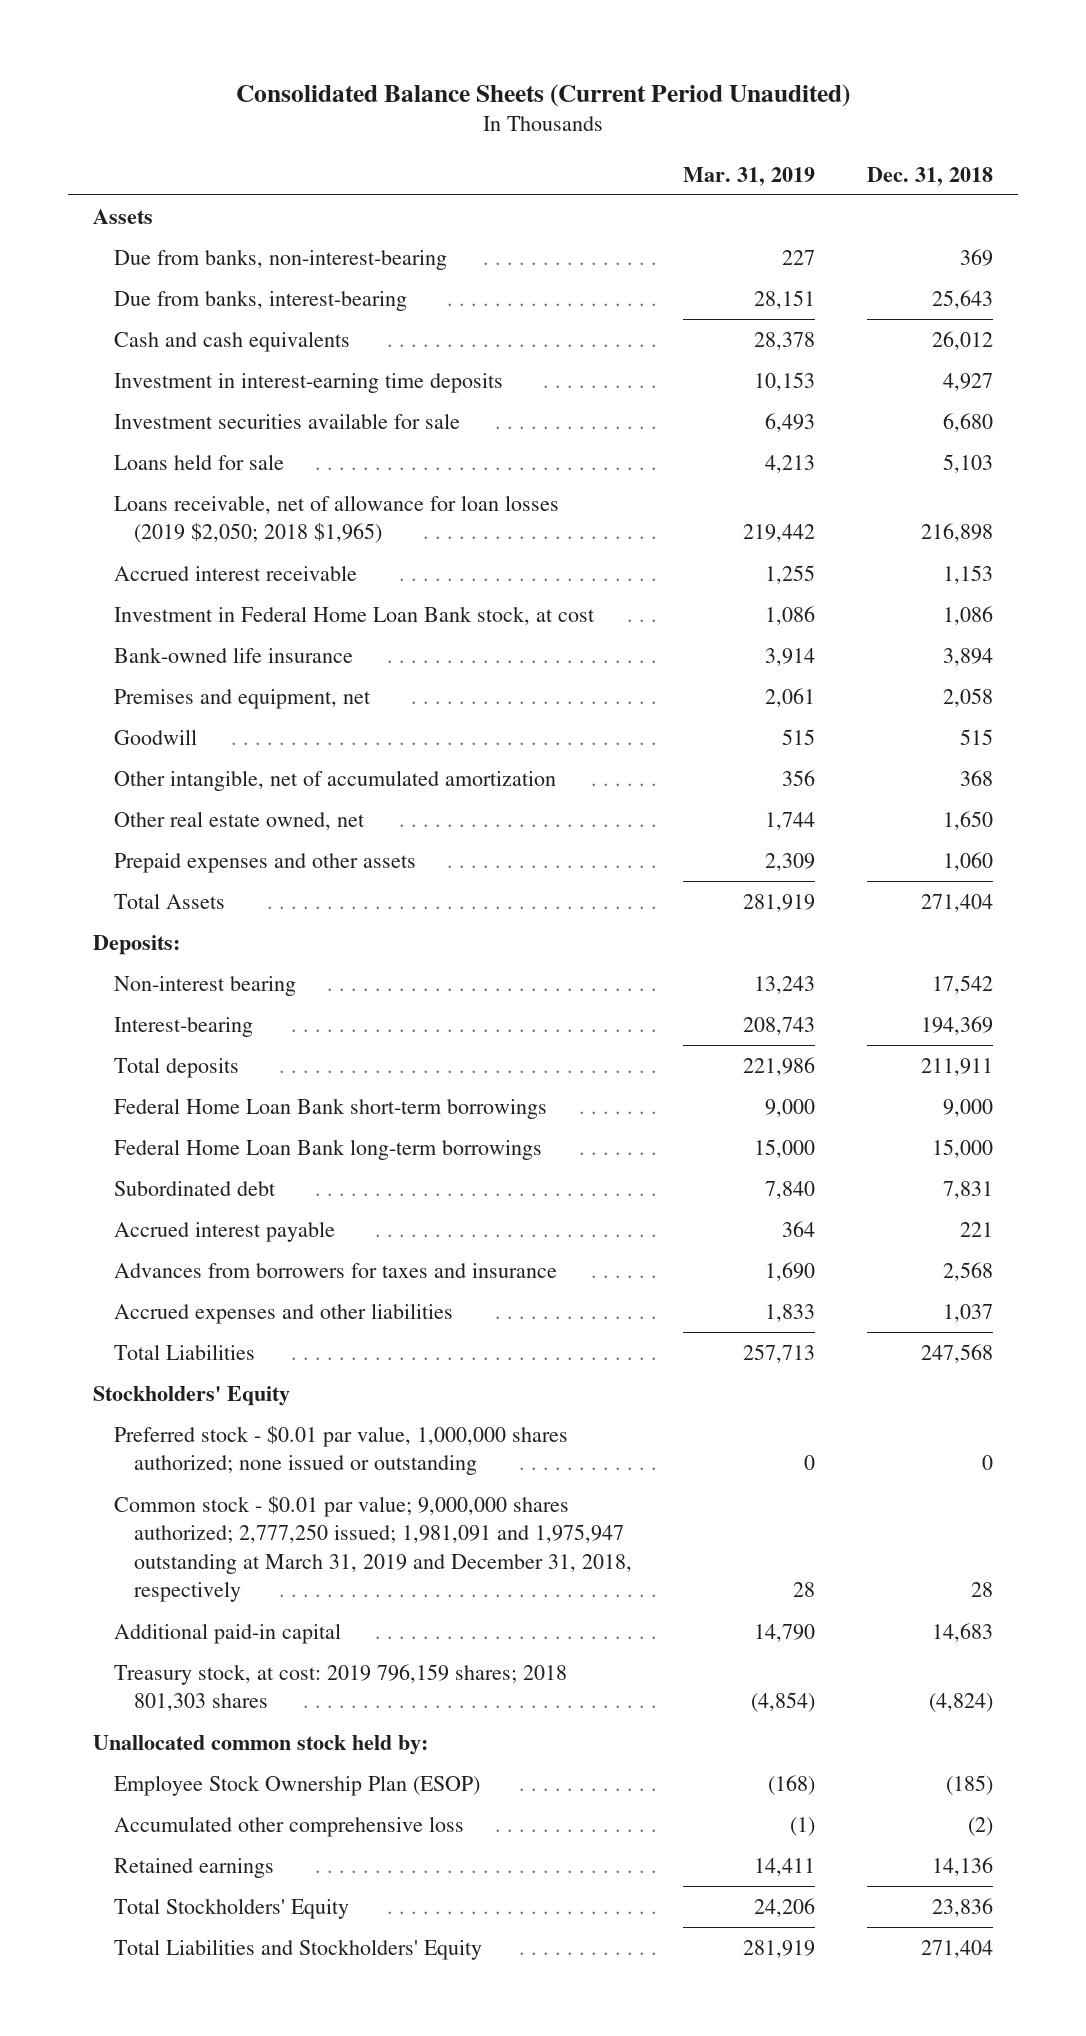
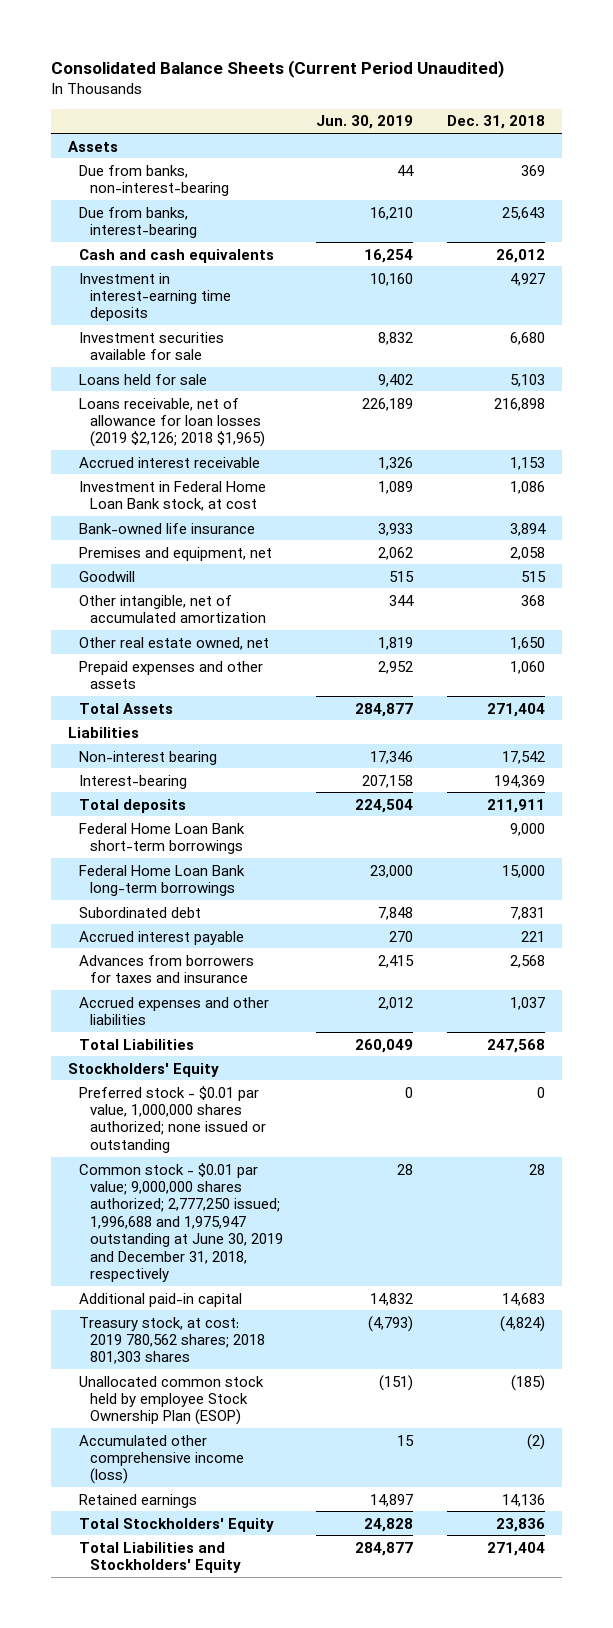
[683,166,816,186] Mar. 31, 2019 -> none
none -> [316,115,414,130] Jun. 30, 2019
[113,494,559,544] Loans receivable, net of allowance for loan losses (2019 $2,050; 2018 $1,965) -> [78,397,265,448] Loans receivable, net of allowance for loan losses (2019 $2,126; 2018 $1,965)
[93,934,181,955] Deposits: -> none
none -> [67,726,139,738] Liabilities
[113,1495,632,1603] Common stock - $0.01 par value; 9,000,000 shares authorized; 2,777,250 issued; 1,981,091 and 1,975,947 outstanding at March 31, 2019 and December 31, 2018, respectively -> [78,1162,283,1283] Common stock - $0.01 par value; 9,000,000 shares authorized; 2,777,250 issued; 1,996,688 and 1,975,947 outstanding at June 30, 2019 and December 31, 2018, respectively
[93,1734,429,1755] Unallocated common stock held by: -> none
[113,1663,567,1712] Treasury stock, at cost: 2019 796,159 shares; 2018 801,303 shares -> [78,1316,265,1365] Treasury stock, at cost: 2019 780,562 shares; 2018 801,303 shares
[113,1774,480,1796] Employee Stock Ownership Plan (ESOP) -> [78,1375,264,1426] Unallocated common stock held by employee Stock Ownership Plan (ESOP)
[113,1815,464,1837] Accumulated other comprehensive loss -> [78,1434,244,1485] Accumulated other comprehensive income (loss)

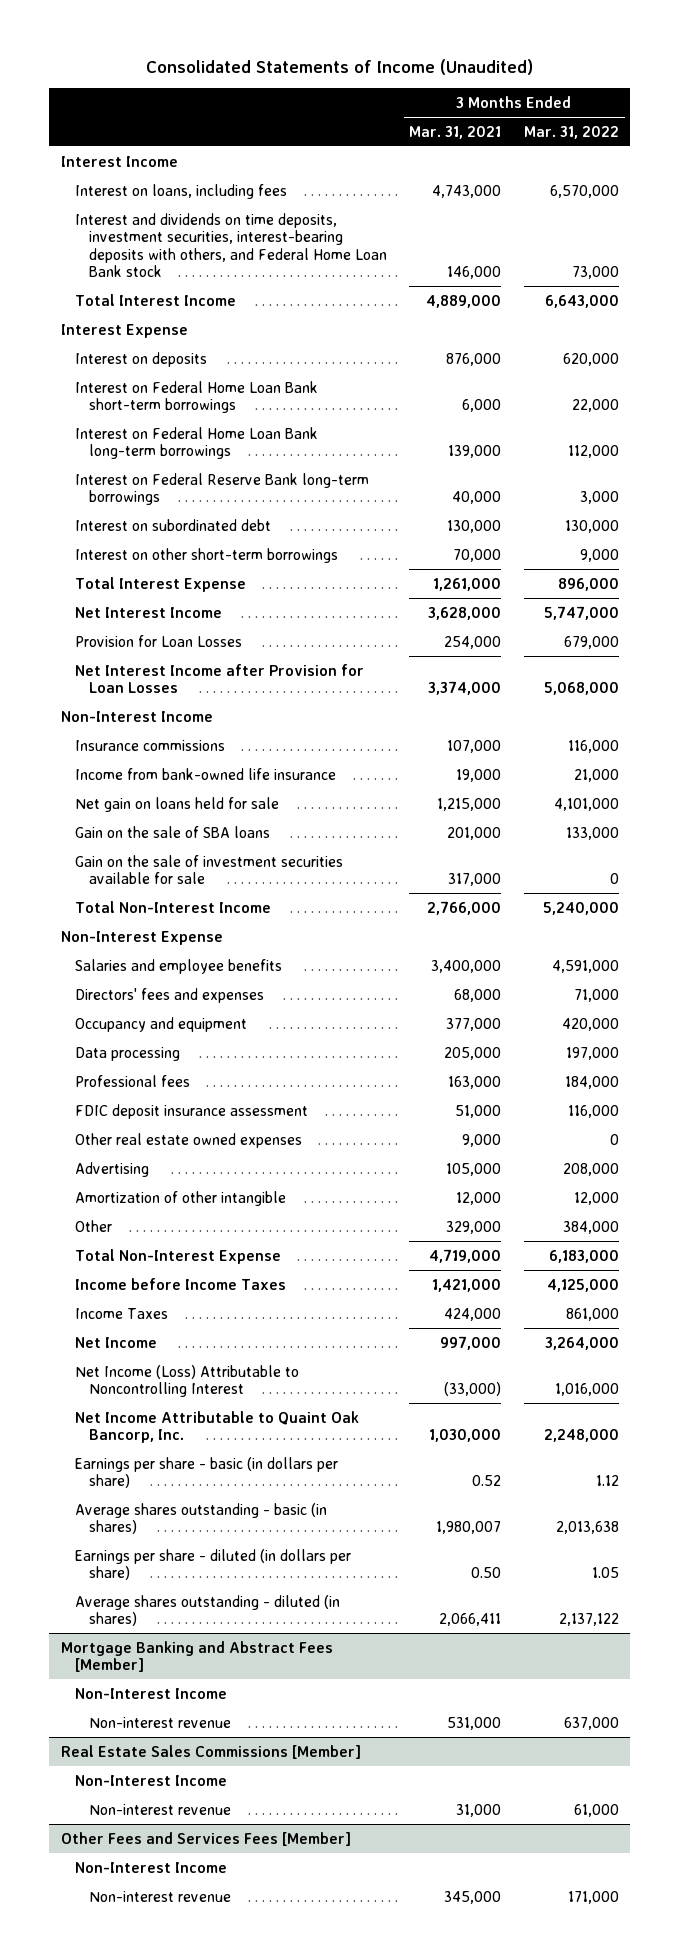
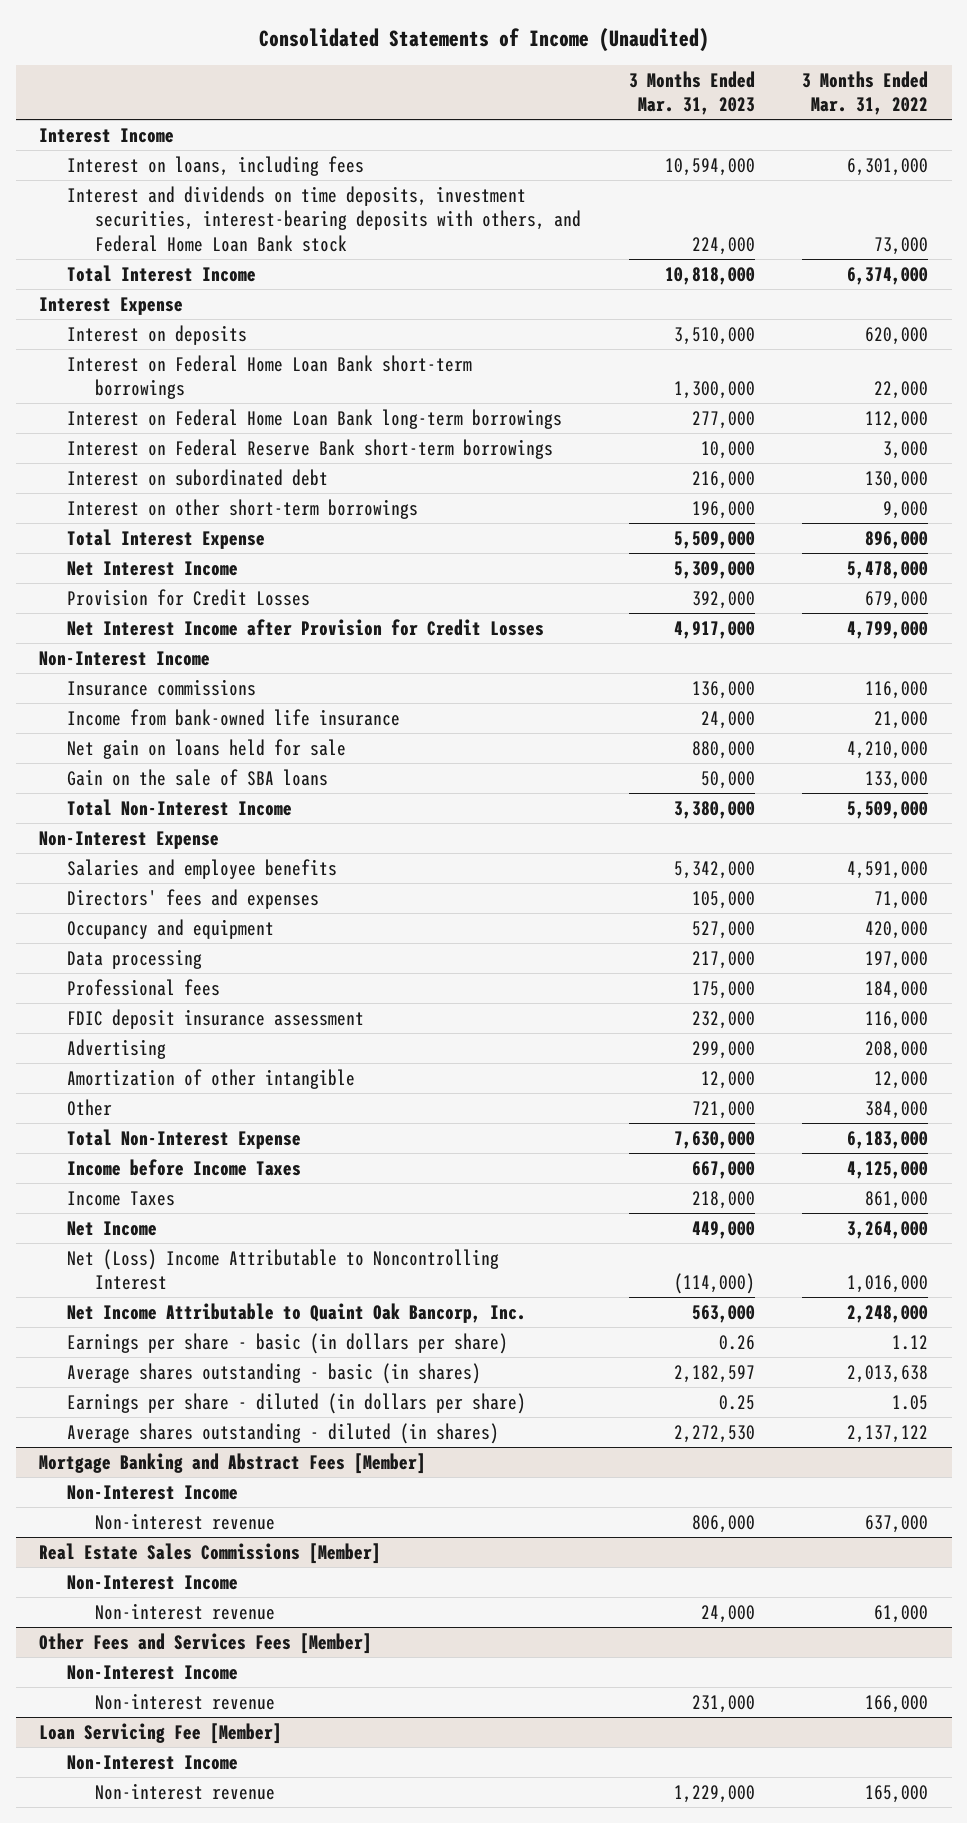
[409,125,502,139] Mar. 31, 2021 -> none
none -> [628,70,755,116] 3 Months Ended Mar. 31, 2023
[549,184,619,198] 6,570,000 -> [846,157,928,176] 6,301,000
[544,294,619,308] 6,643,000 -> [846,266,928,285] 6,374,000
[74,472,369,506] Interest on Federal Reserve Bank long-term borrowings -> [67,438,554,459] Interest on Federal Reserve Bank short-term borrowings
[543,605,619,620] 5,747,000 -> [846,560,928,579] 5,478,000
[74,634,242,647] Provision for Loan Losses -> [67,588,311,606] Provision for Credit Losses
[74,663,364,694] Net Interest Income after Provision for Loan Losses -> [67,618,545,636] Net Interest Income after Provision for Credit Losses
[543,682,619,696] 5,068,000 -> [846,620,928,639] 4,799,000
[553,797,619,811] 4,101,000 -> [846,740,928,759] 4,210,000
[74,854,343,885] Gain on the sale of investment securities available for sale -> none
[542,901,619,915] 5,240,000 -> [846,800,928,819] 5,509,000
[74,1132,302,1148] Other real estate owned expenses -> none
[74,1364,299,1398] Net Income (Loss) Attributable to Noncontrolling Interest -> [67,1248,500,1291] Net (Loss) Income Attributable to Noncontrolling Interest
[567,1890,619,1904] 171,000 -> [864,1694,928,1713] 166,000
none -> [39,1722,283,1744] Loan Servicing Fee [Member]
none -> [67,1754,239,1770] Non-Interest Income
none -> [95,1782,276,1800] Non-interest revenue

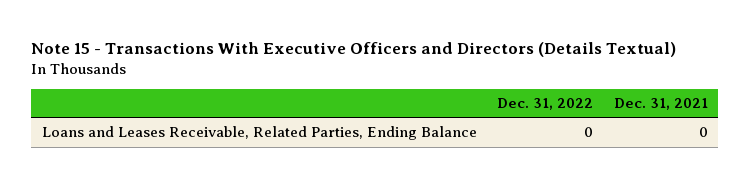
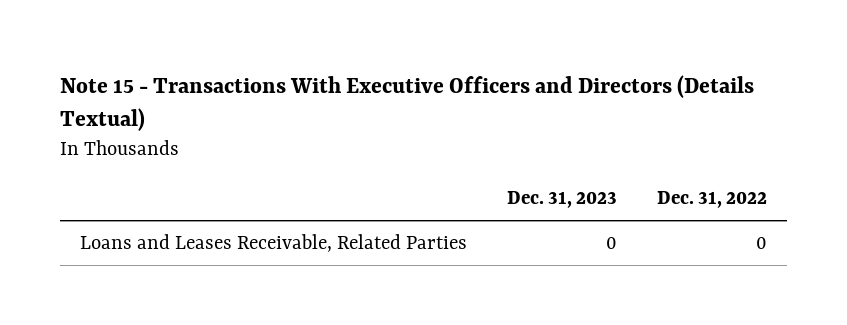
[614,98,709,111] Dec. 31, 2021 -> none
none -> [507,191,618,209] Dec. 31, 2023
[41,126,477,141] Loans and Leases Receivable, Related Parties, Ending Balance -> [80,233,468,252] Loans and Leases Receivable, Related Parties

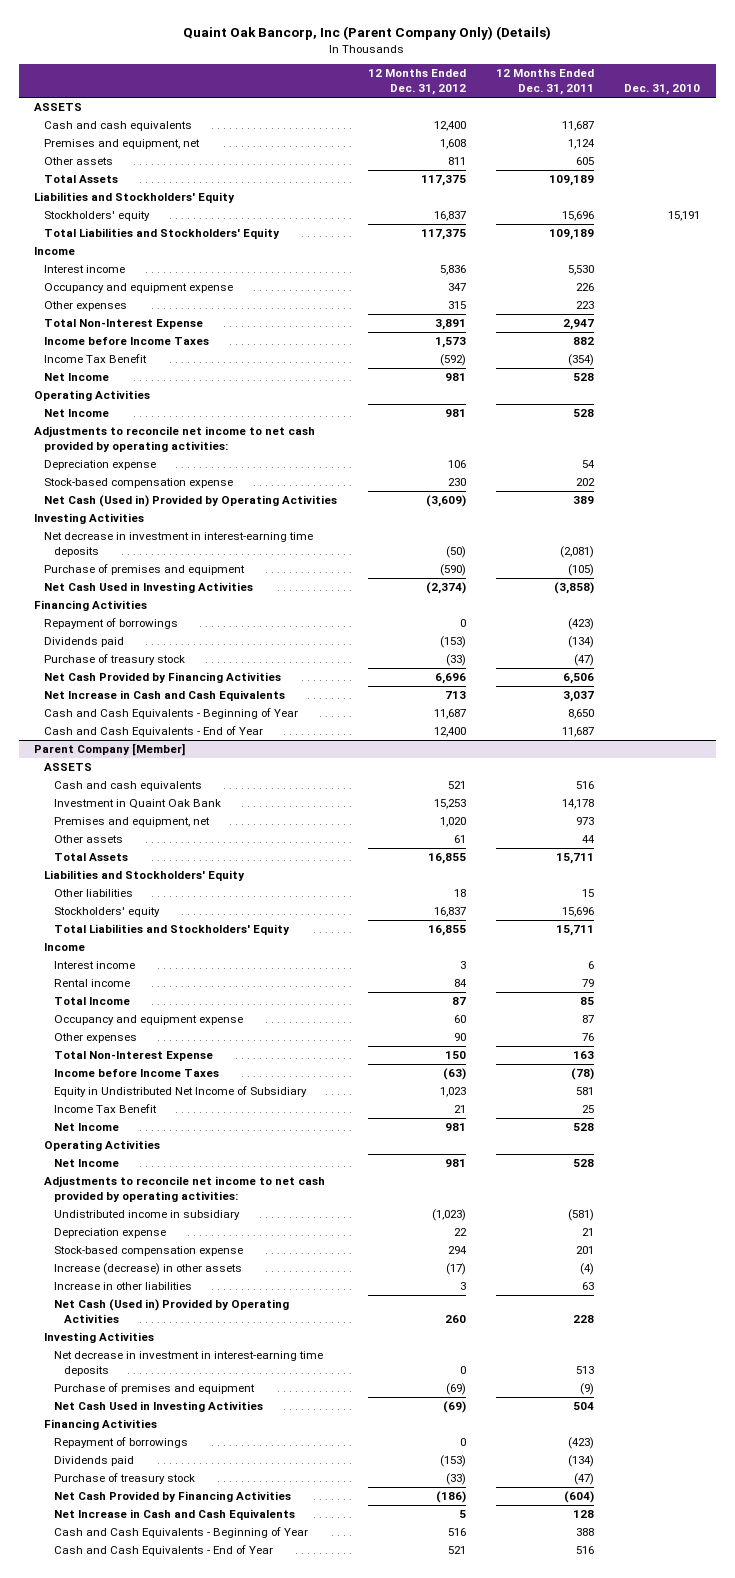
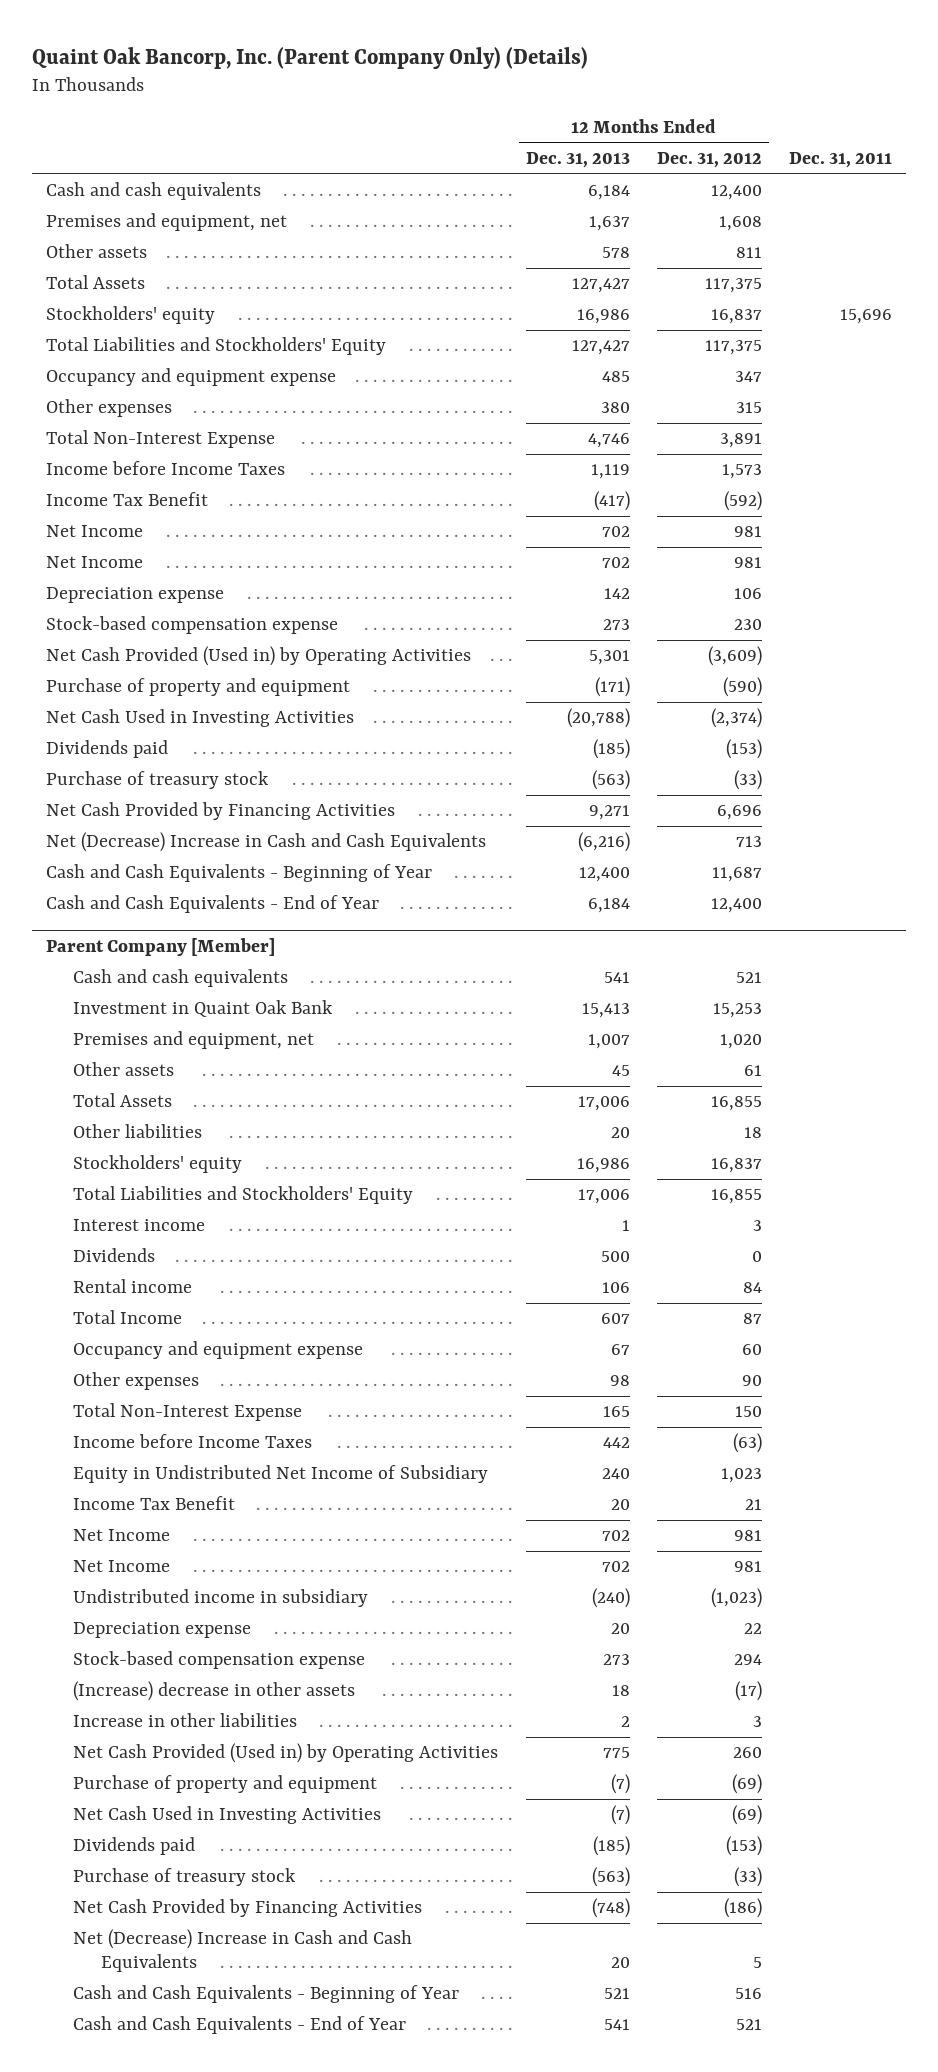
[183,25,552,40] Quaint Oak Bancorp, Inc (Parent Company Only) (Details) -> [32,46,589,69] Quaint Oak Bancorp, Inc. (Parent Company Only) (Details)
[495,69,594,96] 12 Months Ended Dec. 31, 2011 -> none
[624,84,701,96] Dec. 31, 2010 -> none
none -> [525,151,630,168] Dec. 31, 2013
none -> [789,151,893,168] Dec. 31, 2011
[34,103,83,112] ASSETS -> none
[34,192,236,204] Liabilities and Stockholders' Equity -> none
[34,247,76,256] Income -> none
[44,265,126,274] Interest income -> none
[34,390,151,402] Operating Activities -> none
[34,426,316,452] Adjustments to reconcile net income to net cash provided by operating activities: -> none
[34,513,145,525] Investing Activities -> none
[44,532,314,557] Net decrease in investment in interest-earning time deposits -> none
[44,495,338,508] Net Cash (Used in) Provided by Operating Activities -> [45,646,471,667] Net Cash Provided (Used in) by Operating Activities
[44,564,246,576] Purchase of premises and equipment -> [45,678,350,697] Purchase of property and equipment
[34,600,148,612] Financing Activities -> none
[44,618,179,630] Repayment of borrowings -> none
[44,690,286,702] Net Increase in Cash and Cash Equivalents -> [45,832,486,853] Net (Decrease) Increase in Cash and Cash Equivalents
[44,763,93,772] ASSETS -> none
[44,870,246,882] Liabilities and Stockholders' Equity -> none
[44,943,86,952] Income -> none
none -> [73,1248,156,1263] Dividends
[44,1140,161,1152] Operating Activities -> none
[44,1176,326,1202] Adjustments to reconcile net income to net cash provided by operating activities: -> none
[53,1263,242,1276] Increase (decrease) in other assets -> [73,1681,356,1702] (Increase) decrease in other assets
[44,1332,155,1344] Investing Activities -> none
[53,1351,323,1376] Net decrease in investment in interest-earning time deposits -> none
[53,1299,289,1323] Net Cash (Used in) Provided by Operating Activities -> [73,1743,499,1764] Net Cash Provided (Used in) by Operating Activities
[53,1383,255,1395] Purchase of premises and equipment -> [73,1775,378,1794] Purchase of property and equipment
[44,1419,158,1431] Financing Activities -> none
[53,1437,188,1449] Repayment of borrowings -> none
[53,1509,295,1521] Net Increase in Cash and Cash Equivalents -> [73,1929,413,1973] Net (Decrease) Increase in Cash and Cash Equivalents

